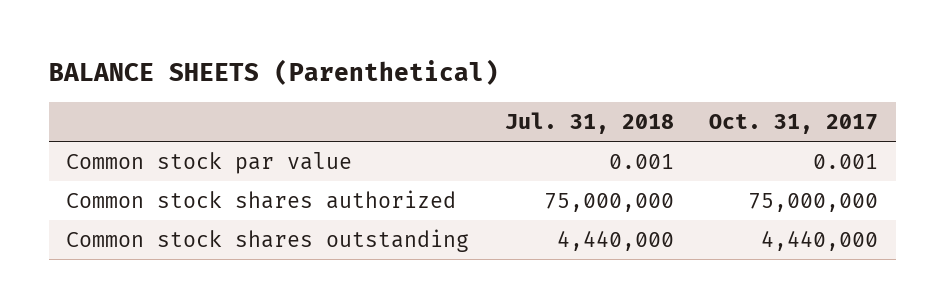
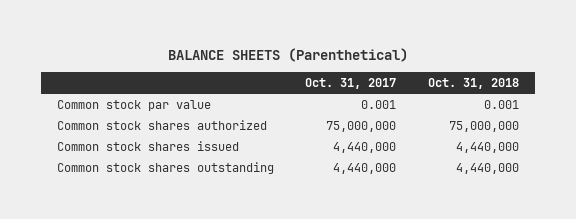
[504,111,674,134] Jul. 31, 2018 -> none
none -> [427,77,519,89] Oct. 31, 2018
none -> [56,140,239,151] Common stock shares issued

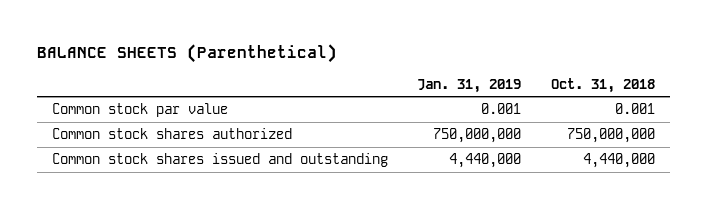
[305,77,397,89] Oct. 31, 2017 -> none
none -> [417,78,522,93] Jan. 31, 2019
[56,140,239,151] Common stock shares issued -> none
[448,120,519,132] 75,000,000 -> [567,128,656,144] 750,000,000
[56,161,274,174] Common stock shares outstanding -> [51,153,388,168] Common stock shares issued and outstanding

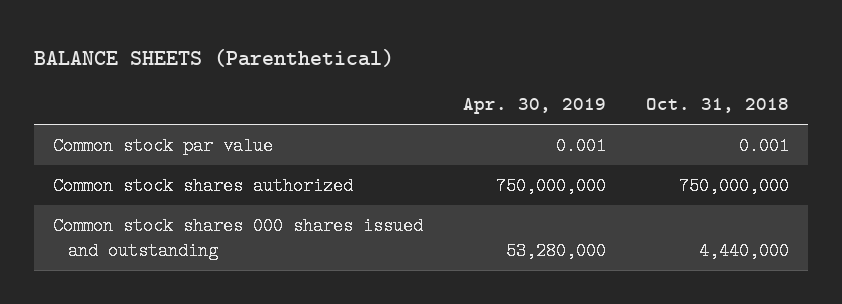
[417,78,522,93] Jan. 31, 2019 -> none
none -> [463,98,607,115] Apr. 30, 2019
[51,153,388,168] Common stock shares issued and outstanding -> [53,217,424,260] Common stock shares 000 shares issued and outstanding

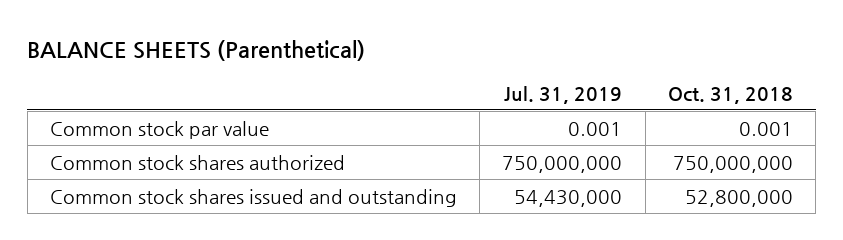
[463,98,607,115] Apr. 30, 2019 -> none
none -> [504,85,623,104] Jul. 31, 2019
[53,217,424,260] Common stock shares 000 shares issued and outstanding -> [50,188,458,207] Common stock shares issued and outstanding
[698,241,789,260] 4,440,000 -> [684,189,793,207] 52,800,000

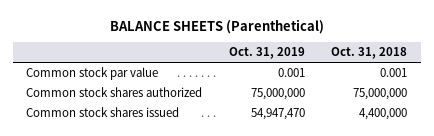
[504,85,623,104] Jul. 31, 2019 -> none
none -> [228,47,305,60] Oct. 31, 2019
[672,155,793,173] 750,000,000 -> [353,88,408,101] 75,000,000
[50,188,458,207] Common stock shares issued and outstanding -> [26,107,180,118] Common stock shares issued
[684,189,793,207] 52,800,000 -> [359,108,408,121] 4,400,000

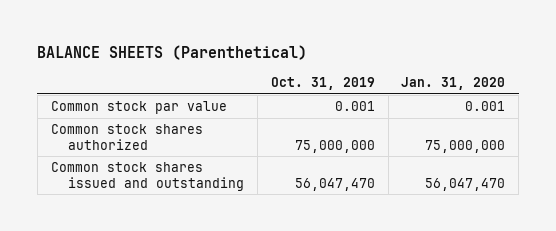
[331,47,408,60] Oct. 31, 2018 -> none
none -> [401,76,506,90] Jan. 31, 2020
[26,107,180,118] Common stock shares issued -> [50,162,245,191] Common stock shares issued and outstanding
[250,108,305,121] 54,947,470 -> [294,177,375,191] 56,047,470

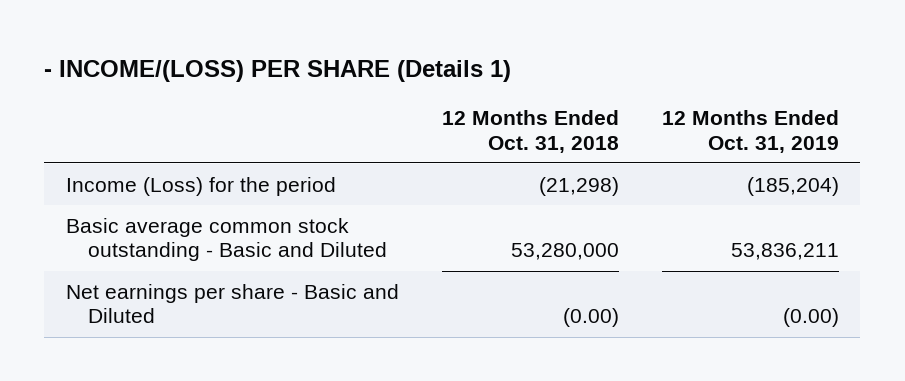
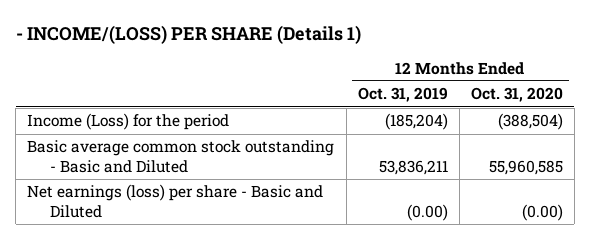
[441,110,619,153] 12 Months Ended Oct. 31, 2018 -> none
none -> [470,87,563,103] Oct. 31, 2020
[65,283,399,324] Net earnings per share - Basic and Diluted -> [27,184,324,218] Net earnings (loss) per share - Basic and Diluted

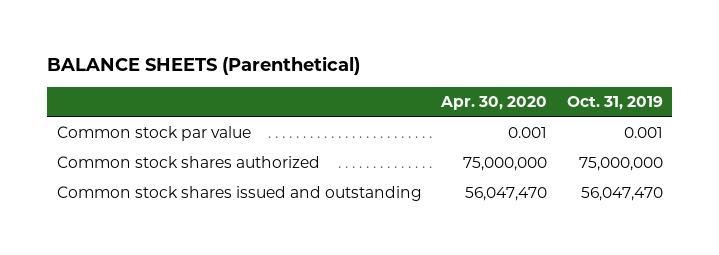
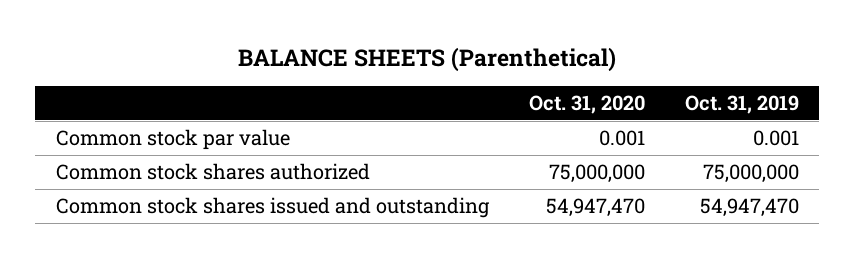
[440,96,548,111] Apr. 30, 2020 -> none
none -> [528,95,645,115] Oct. 31, 2020
[580,187,663,202] 56,047,470 -> [700,198,800,218] 54,947,470

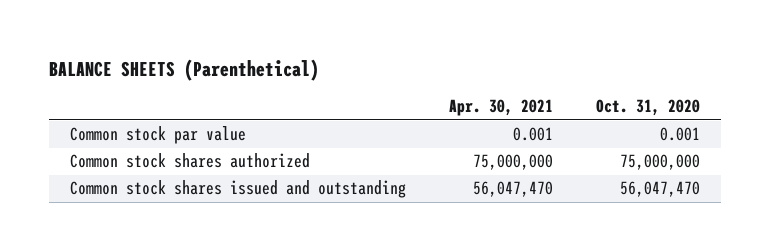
[685,95,800,115] Oct. 31, 2019 -> none
none -> [448,99,553,117] Apr. 30, 2021
[545,198,645,218] 54,947,470 -> [619,181,700,198] 56,047,470

